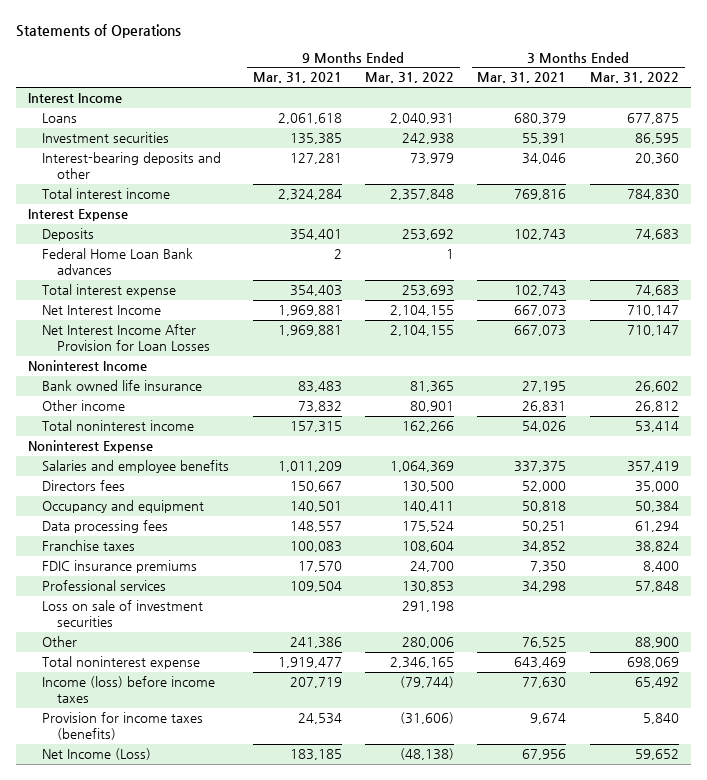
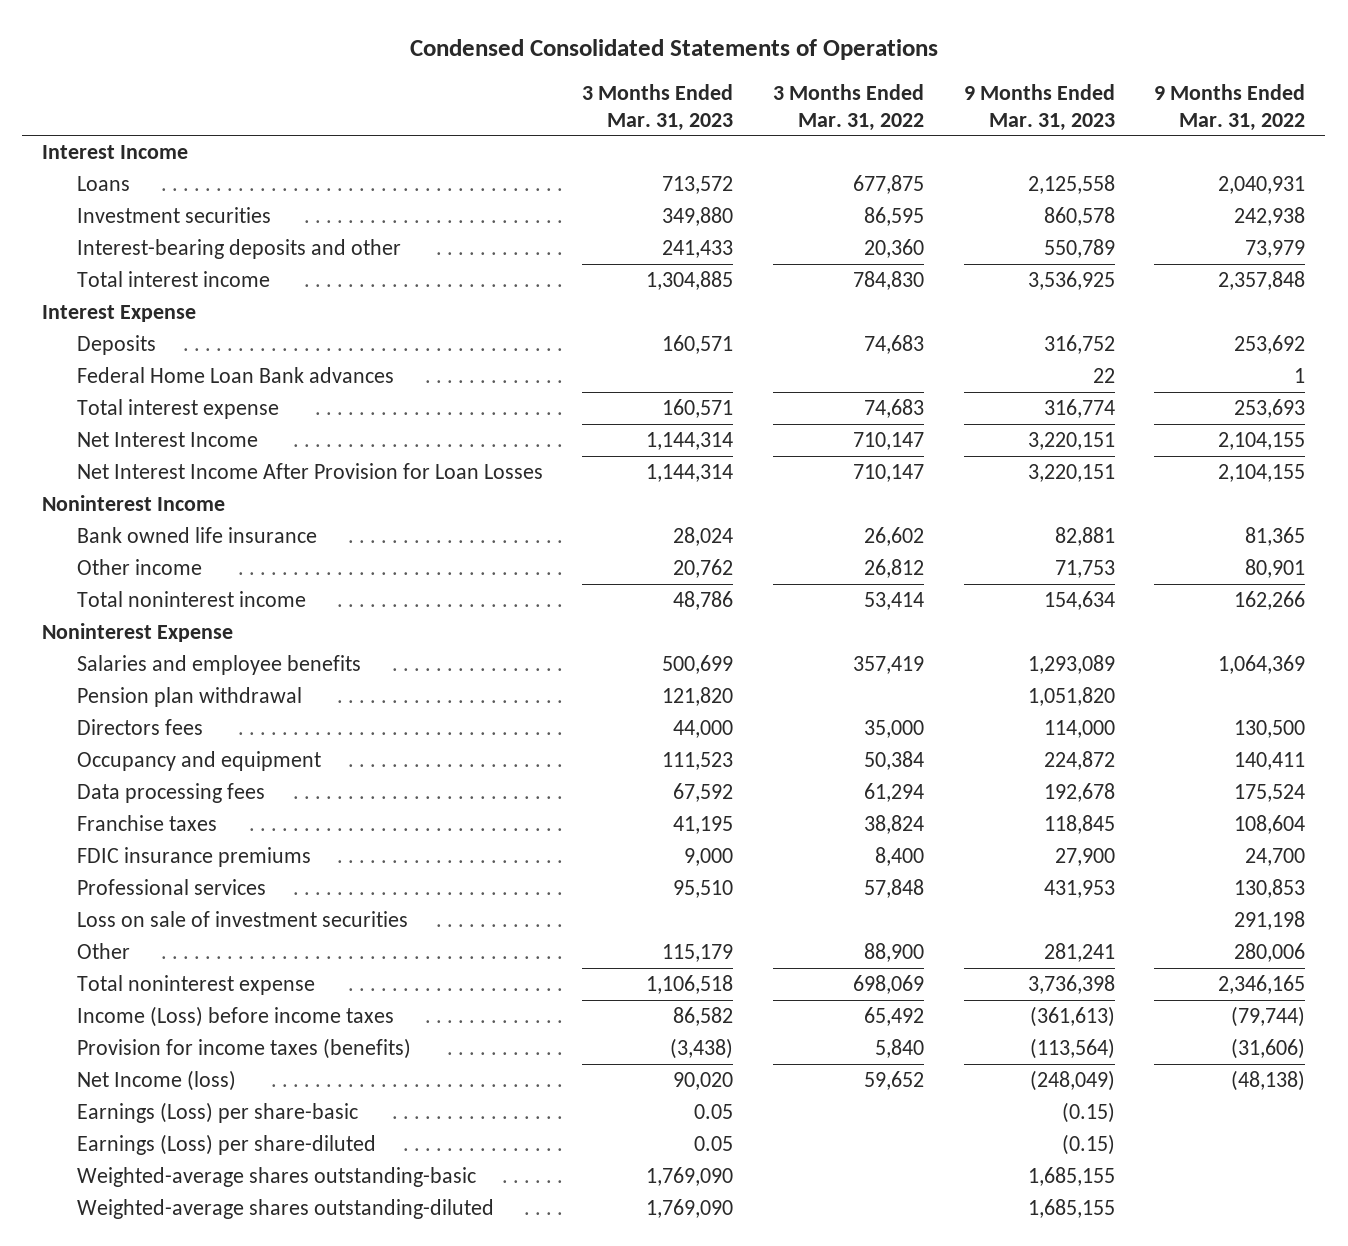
[16,24,182,39] Statements of Operations -> [409,38,938,60] Condensed Consolidated Statements of Operations
[252,72,342,84] Mar. 31, 2021 -> none
[477,72,567,84] Mar. 31, 2021 -> none
none -> [582,84,734,131] 3 Months Ended Mar. 31, 2023
none -> [963,84,1115,131] 9 Months Ended Mar. 31, 2023
none -> [76,686,302,707] Pension plan withdrawal
[42,676,216,704] Income (loss) before income taxes -> [76,1005,394,1027] Income (Loss) before income taxes
[42,748,152,761] Net Income (Loss) -> [76,1069,236,1091] Net Income (loss)
none -> [76,1101,358,1123] Earnings (Loss) per share-basic
none -> [76,1133,376,1155] Earnings (Loss) per share-diluted
none -> [76,1166,476,1187] Weighted-average shares outstanding-basic
none -> [76,1198,494,1219] Weighted-average shares outstanding-diluted

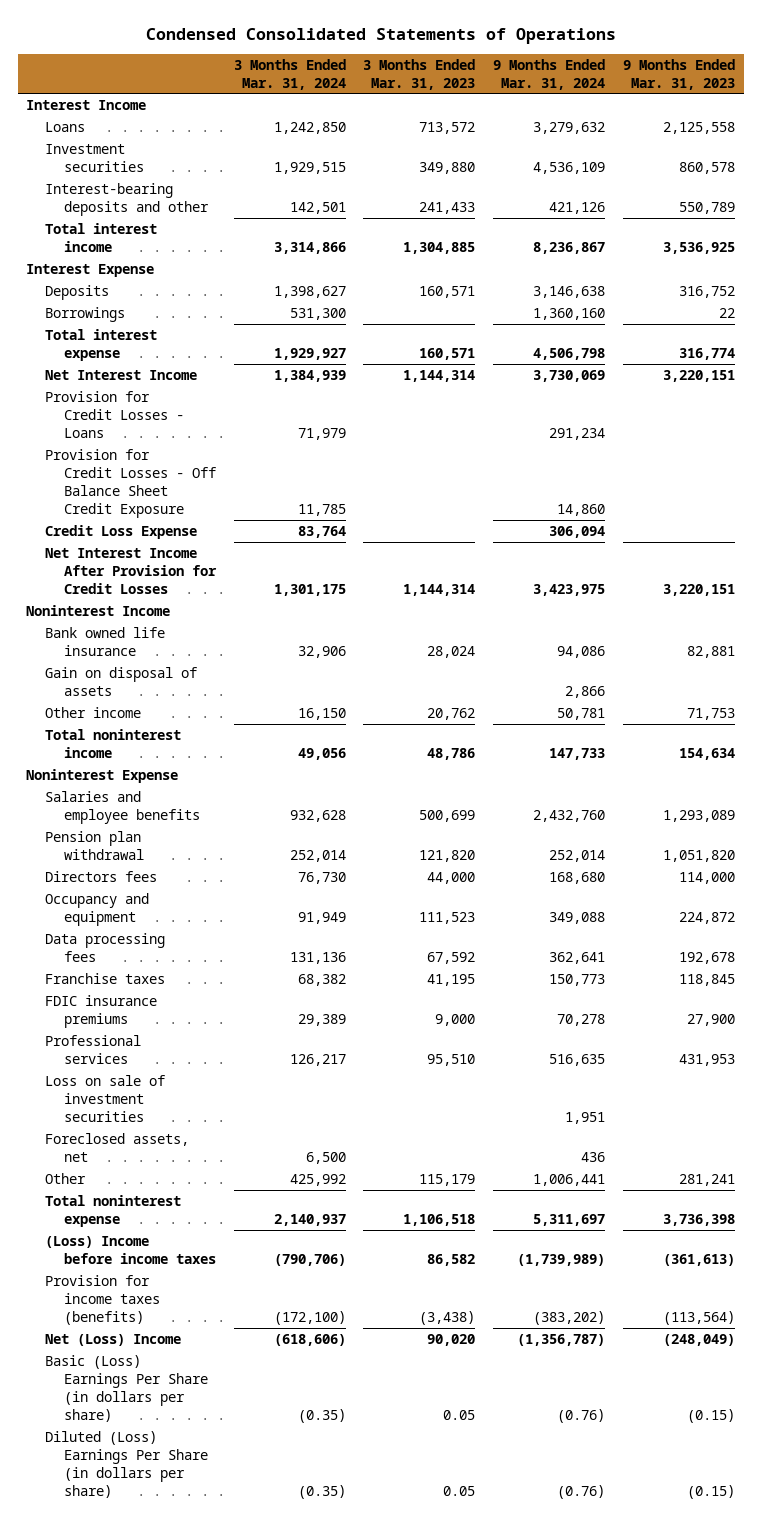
[773,84,925,131] 3 Months Ended Mar. 31, 2022 -> none
[1154,84,1306,131] 9 Months Ended Mar. 31, 2022 -> none
none -> [233,58,346,90] 3 Months Ended Mar. 31, 2024
none -> [493,58,606,90] 9 Months Ended Mar. 31, 2024
[76,366,394,383] Federal Home Loan Bank advances -> none
none -> [45,306,126,322] Borrowings
none -> [45,390,185,438] Provision for Credit Losses - Loans
none -> [45,448,217,518] Provision for Credit Losses - Off Balance Sheet Credit Exposure
none -> [45,524,198,539] Credit Loss Expense
[76,462,543,479] Net Interest Income After Provision for Loan Losses -> [45,547,218,594] Net Interest Income After Provision for Credit Losses
none -> [45,666,198,696] Gain on disposal of assets
none -> [45,1132,190,1162] Foreclosed assets, net
[76,1005,394,1027] Income (Loss) before income taxes -> [45,1235,217,1264] (Loss) Income before income taxes
[76,1166,476,1187] Weighted-average shares outstanding-basic -> none
[76,1198,494,1219] Weighted-average shares outstanding-diluted -> none
[76,1069,236,1091] Net Income (loss) -> [45,1333,182,1346] Net (Loss) Income
[76,1101,358,1123] Earnings (Loss) per share-basic -> [45,1354,209,1422] Basic (Loss) Earnings Per Share (in dollars per share)
[76,1133,376,1155] Earnings (Loss) per share-diluted -> [45,1430,209,1498] Diluted (Loss) Earnings Per Share (in dollars per share)

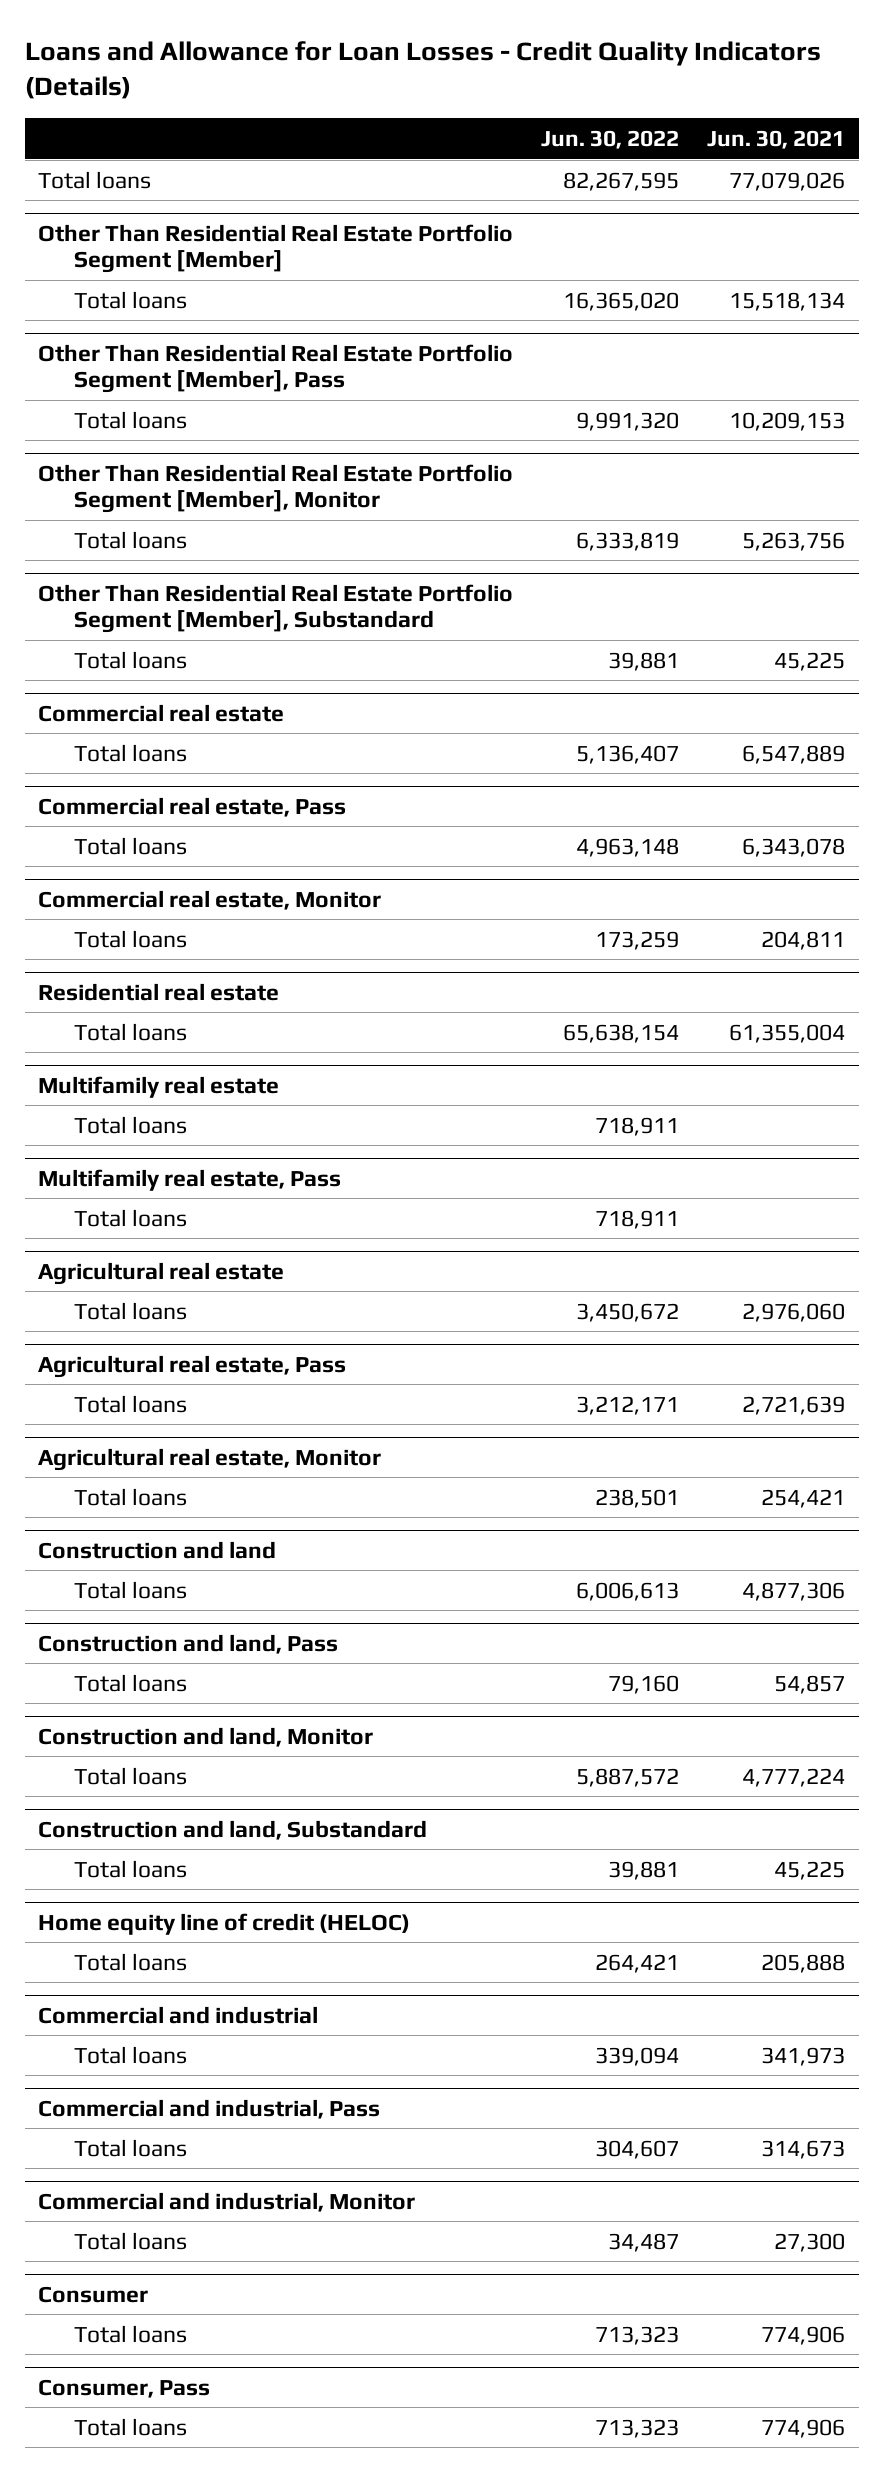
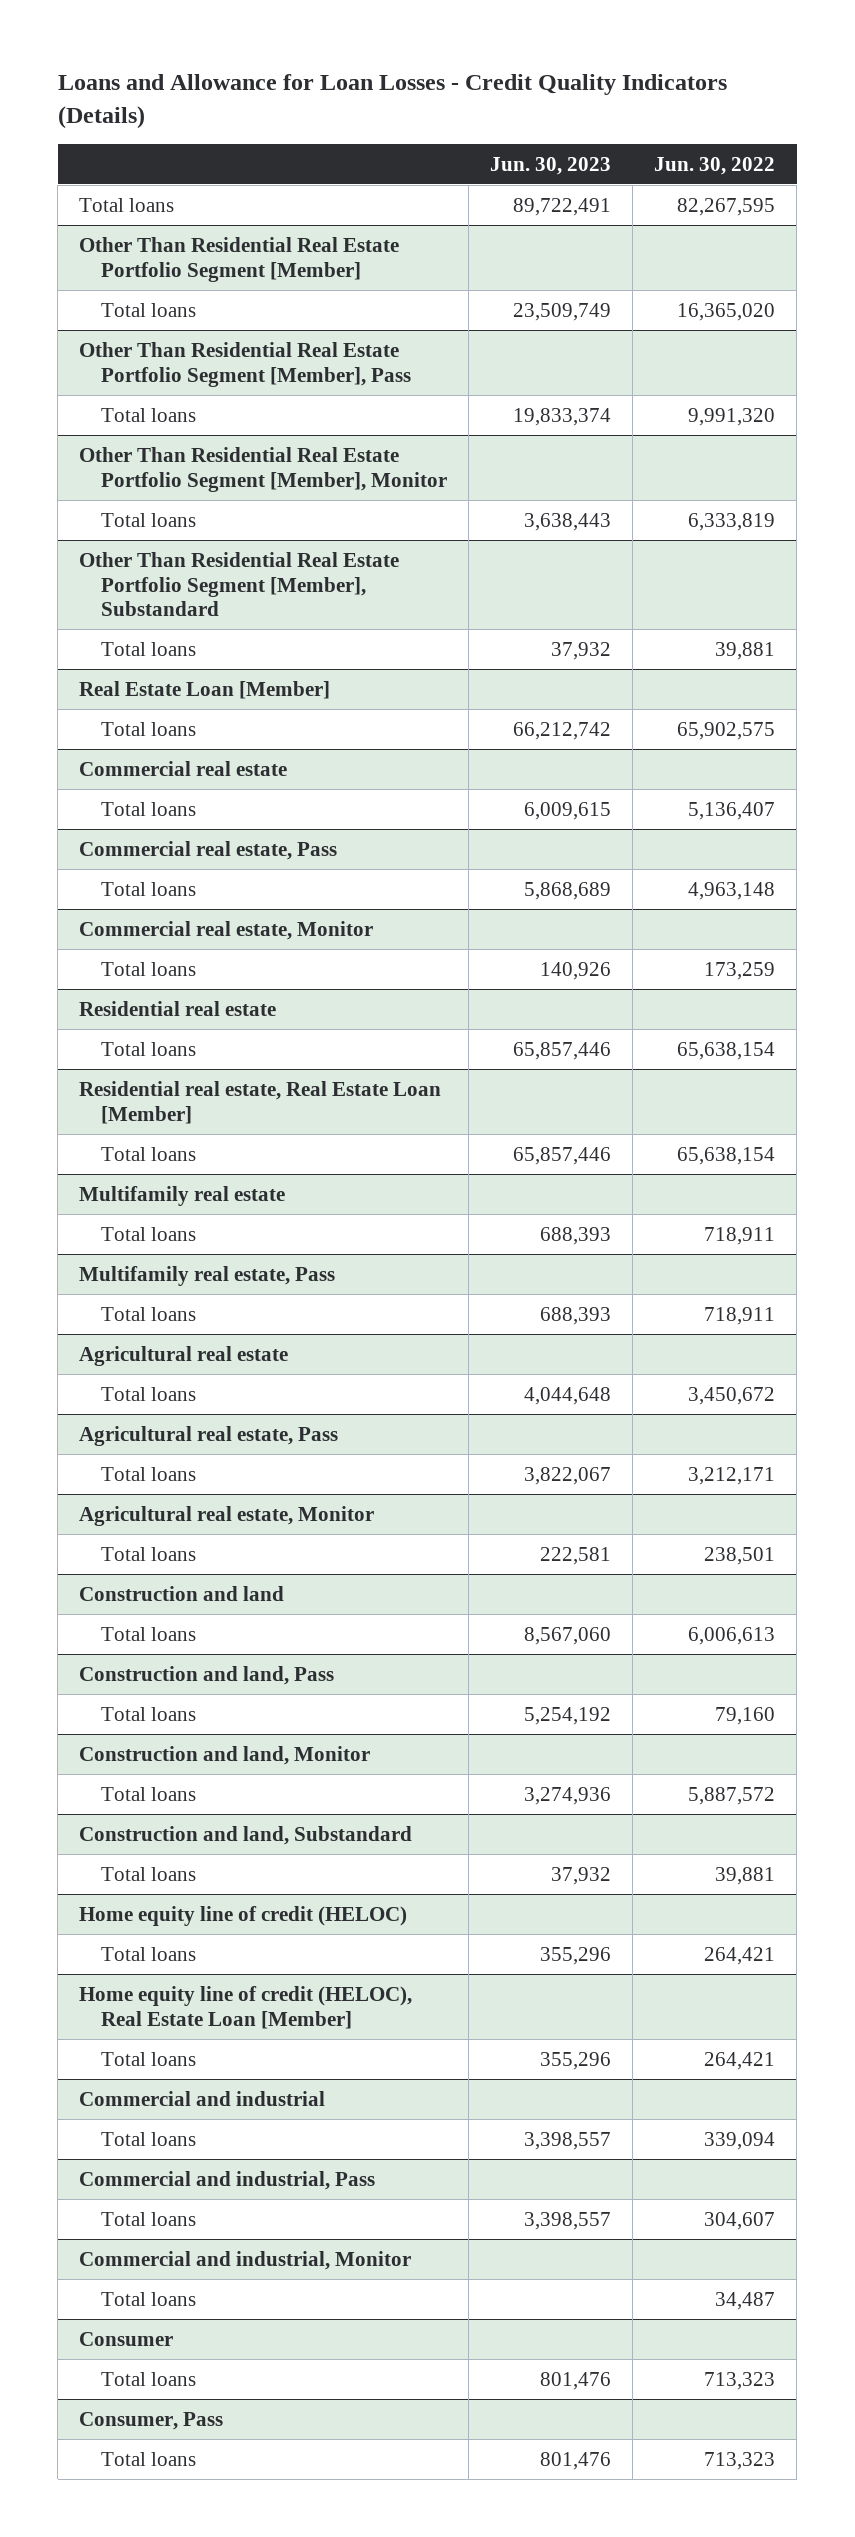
[706,129,845,149] Jun. 30, 2021 -> none
none -> [489,156,611,175] Jun. 30, 2023
none -> [79,680,331,699] Real Estate Loan [Member]
none -> [100,721,196,736] Total loans
none -> [79,1080,442,1124] Residential real estate, Real Estate Loan [Member]
none -> [100,1146,196,1161] Total loans
none -> [79,1985,413,2029] Home equity line of credit (HELOC), Real Estate Loan [Member]
none -> [100,2051,196,2066] Total loans

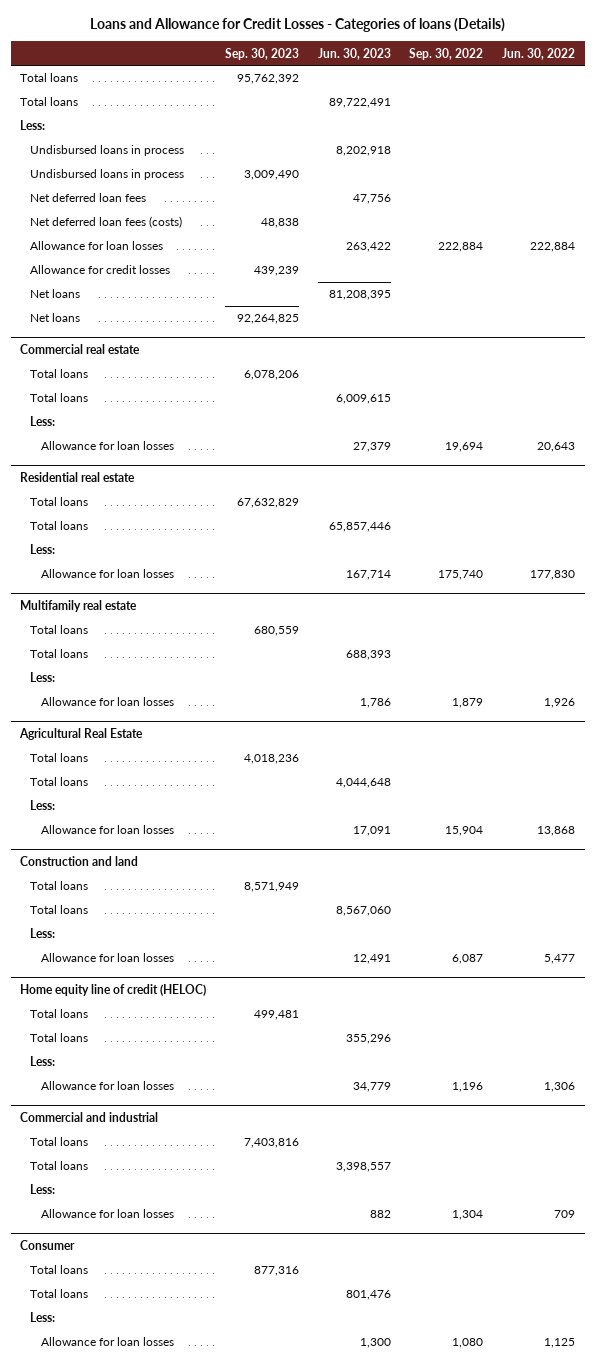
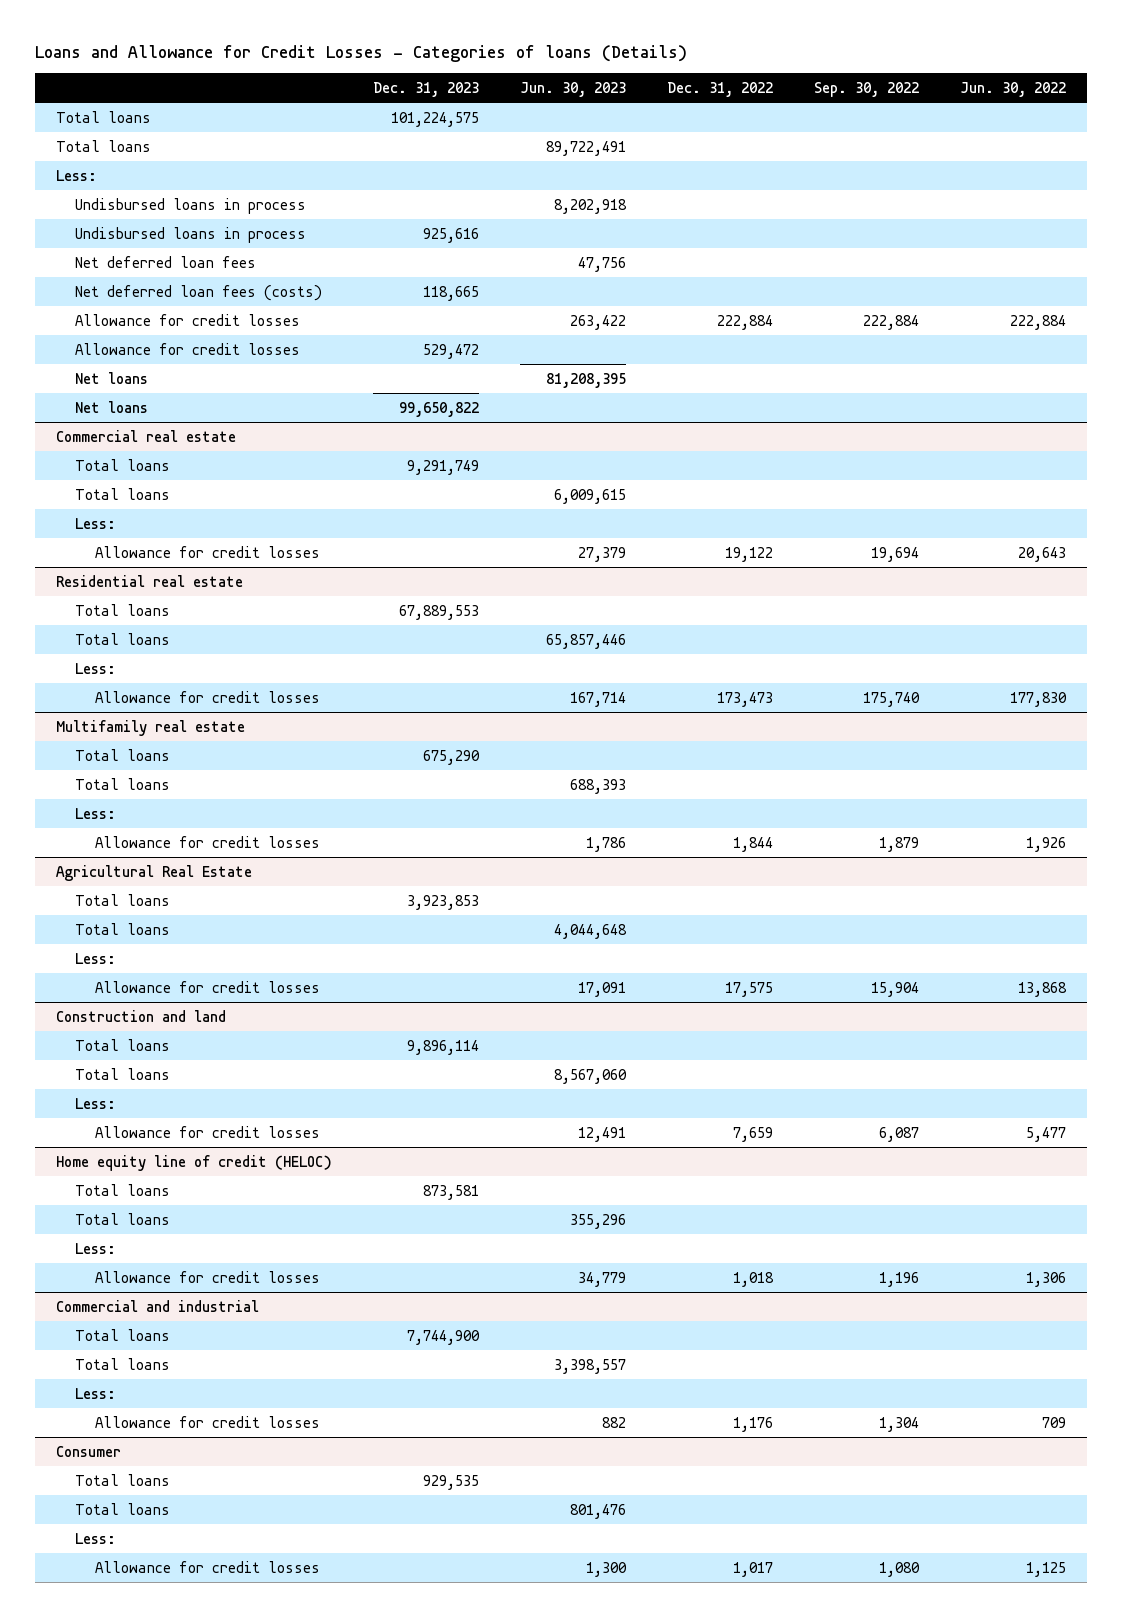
[224,47,299,60] Sep. 30, 2023 -> none
none -> [372,81,479,97] Dec. 31, 2023
none -> [667,81,774,97] Dec. 31, 2022
[30,241,164,251] Allowance for loan losses -> [75,313,301,326] Allowance for credit losses
[40,441,174,451] Allowance for loan losses -> [94,545,320,558] Allowance for credit losses
[40,569,174,579] Allowance for loan losses -> [94,690,320,703] Allowance for credit losses
[40,697,174,707] Allowance for loan losses -> [94,835,320,848] Allowance for credit losses
[40,825,174,835] Allowance for loan losses -> [94,980,320,993] Allowance for credit losses
[40,953,174,963] Allowance for loan losses -> [94,1125,320,1138] Allowance for credit losses
[40,1081,174,1091] Allowance for loan losses -> [94,1270,320,1283] Allowance for credit losses
[40,1209,174,1219] Allowance for loan losses -> [94,1415,320,1428] Allowance for credit losses
[40,1337,174,1347] Allowance for loan losses -> [94,1560,320,1573] Allowance for credit losses

